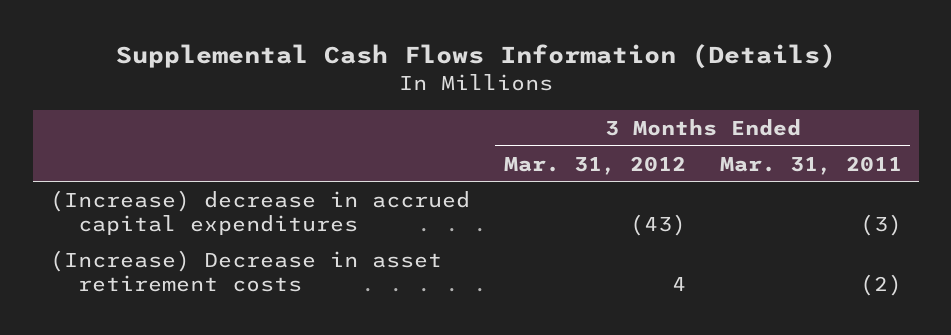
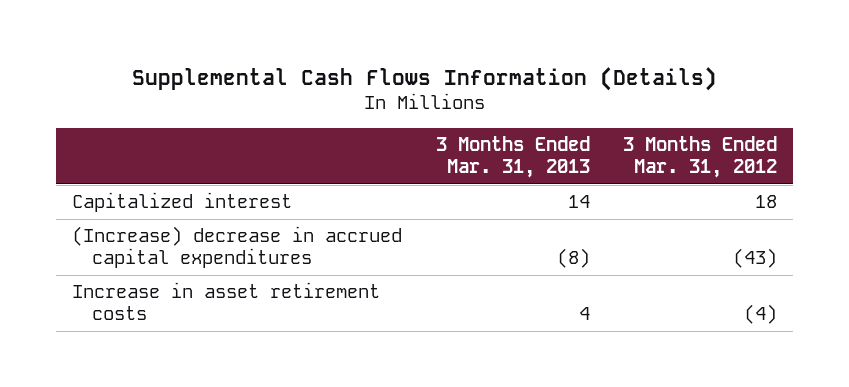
[719,155,902,175] Mar. 31, 2011 -> none
none -> [435,136,590,179] 3 Months Ended Mar. 31, 2013
none -> [72,192,293,213] Capitalized interest
[49,249,442,292] (Increase) Decrease in asset retirement costs -> [72,282,381,321] Increase in asset retirement costs
[671,276,686,291] 4 -> [743,304,777,325] (4)

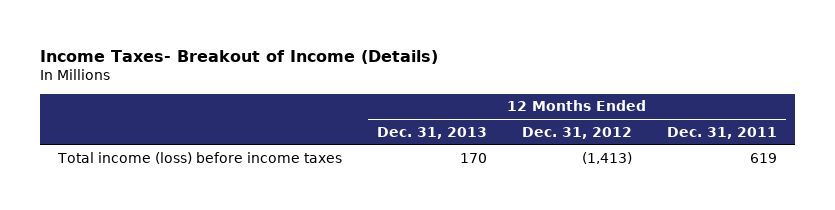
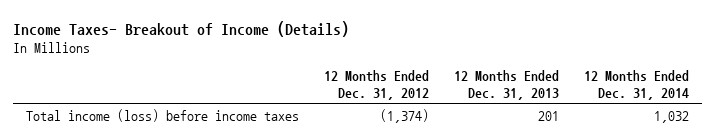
[667,126,778,139] Dec. 31, 2011 -> none
none -> [583,70,689,101] 12 Months Ended Dec. 31, 2014
[459,152,487,163] 170 -> [537,110,559,121] 201
[581,151,632,164] (1,413) -> [379,108,429,123] (1,374)

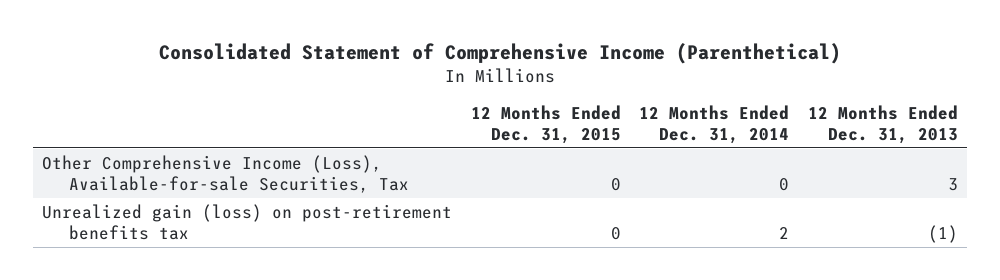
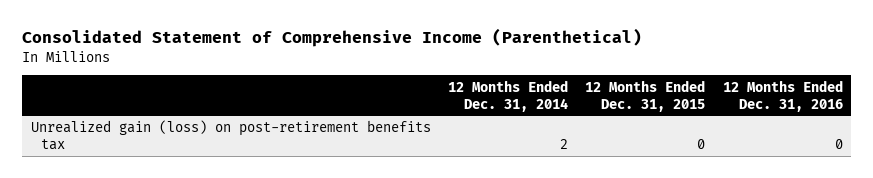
[807,104,958,144] 12 Months Ended Dec. 31, 2013 -> none
none -> [722,79,843,112] 12 Months Ended Dec. 31, 2016
[42,154,409,194] Other Comprehensive Income (Loss), Available-for-sale Securities, Tax -> none

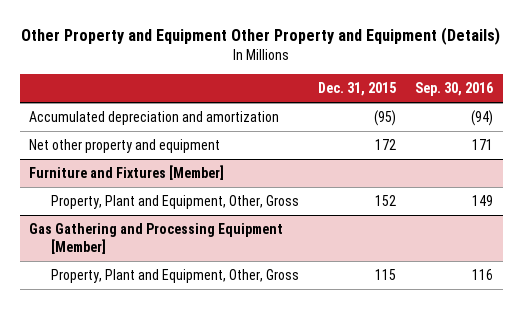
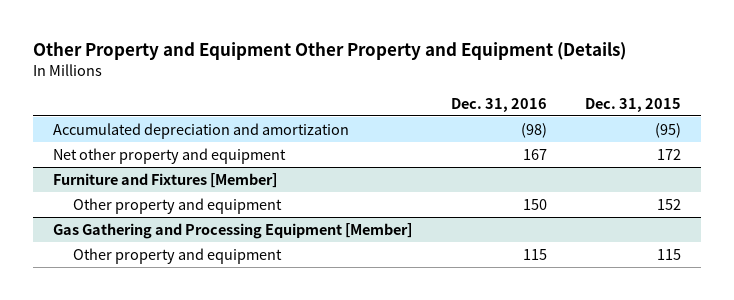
[415,82,494,97] Sep. 30, 2016 -> none
none -> [450,97,547,112] Dec. 31, 2016
[51,195,300,210] Property, Plant and Equipment, Other, Gross -> [72,198,282,215] Other property and equipment
[51,269,300,284] Property, Plant and Equipment, Other, Gross -> [72,248,282,265] Other property and equipment

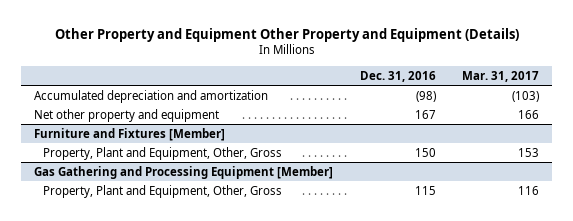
[585,97,682,112] Dec. 31, 2015 -> none
none -> [461,70,539,82] Mar. 31, 2017
[72,198,282,215] Other property and equipment -> [42,146,282,160] Property, Plant and Equipment, Other, Gross
[72,248,282,265] Other property and equipment -> [42,184,282,198] Property, Plant and Equipment, Other, Gross

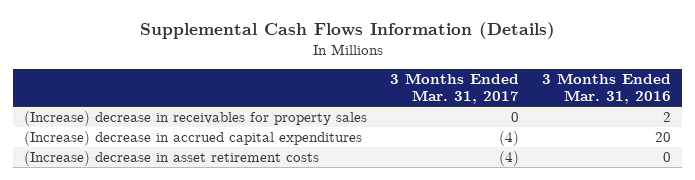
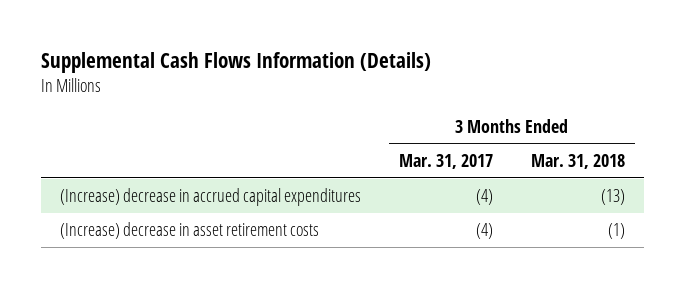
[541,73,671,105] 3 Months Ended Mar. 31, 2016 -> none
none -> [531,153,626,169] Mar. 31, 2018
[24,111,368,127] (Increase) decrease in receivables for property sales -> none

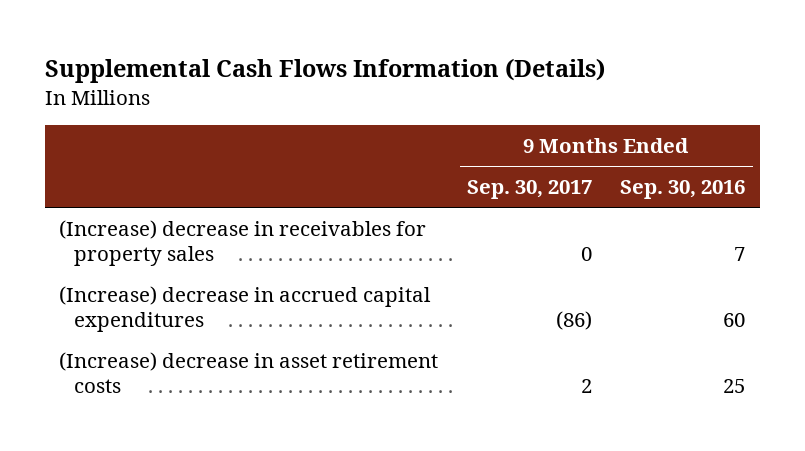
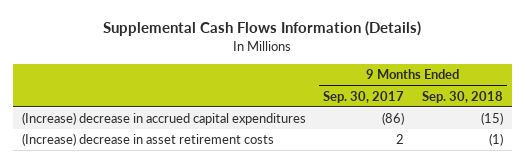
[620,180,746,200] Sep. 30, 2016 -> none
none -> [422,90,504,103] Sep. 30, 2018
[59,219,427,266] (Increase) decrease in receivables for property sales -> none

